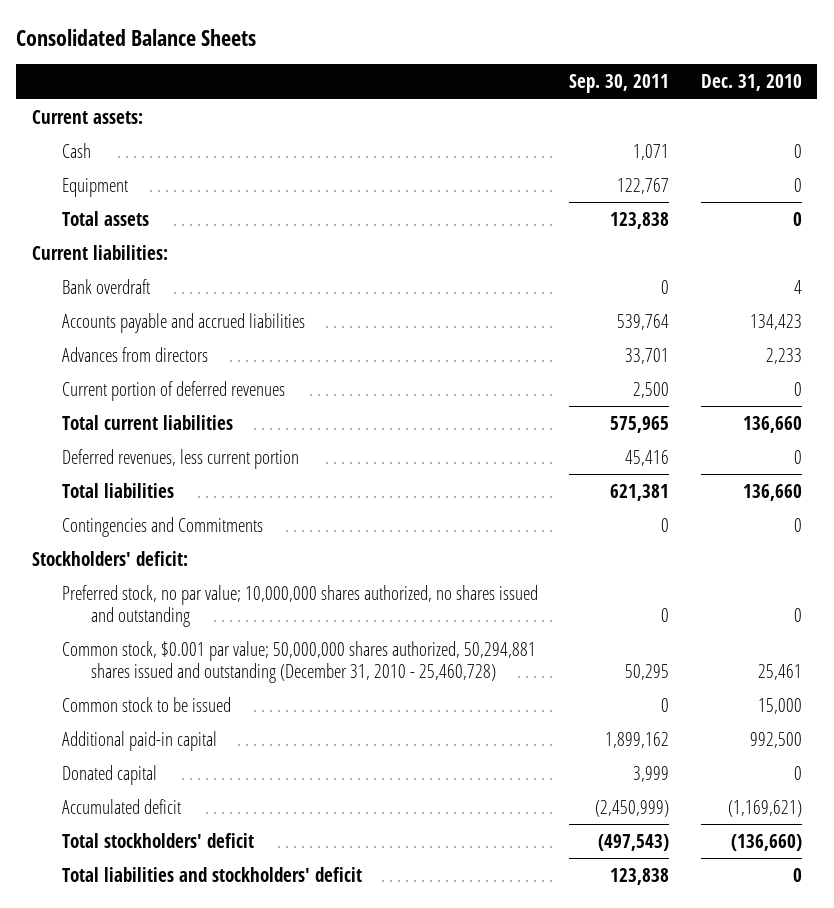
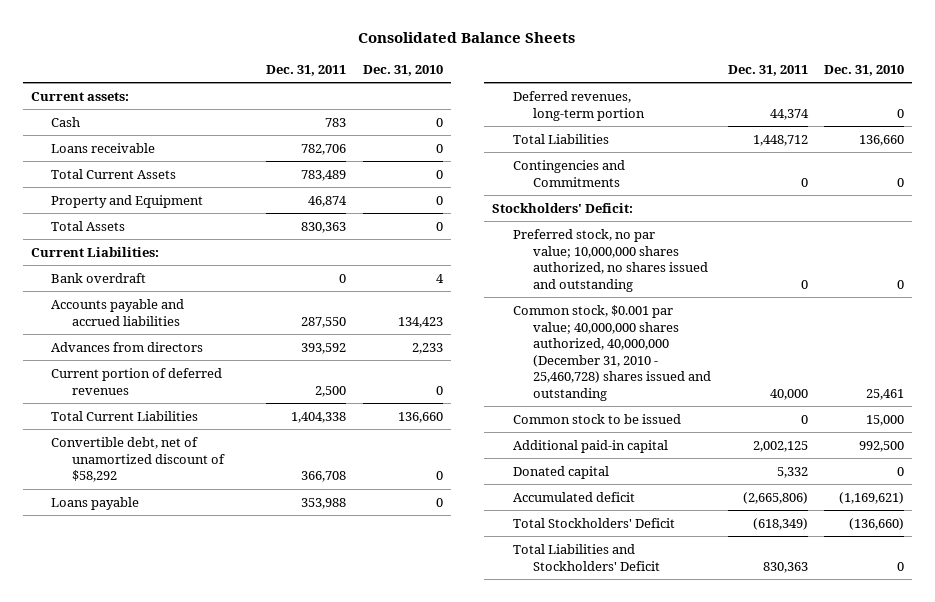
[569,74,670,94] Sep. 30, 2011 -> none
none -> [266,65,347,77] Dec. 31, 2011
none -> [51,142,156,153] Loans receivable
none -> [51,168,177,179] Total Current Assets
[61,177,128,197] Equipment -> [51,194,204,208] Property and Equipment
[61,210,149,226] Total assets -> [51,220,126,231] Total Assets
[31,244,168,260] Current liabilities: -> [30,246,159,257] Current Liabilities:
[61,414,233,430] Total current liabilities -> [51,410,199,421] Total Current Liabilities
none -> [51,436,226,483] Convertible debt, net of unamortized discount of $58,292
none -> [51,496,140,510] Loans payable
[61,448,299,469] Deferred revenues, less current portion -> [512,90,646,121] Deferred revenues, long-term portion
[61,482,174,498] Total liabilities -> [512,133,609,144] Total Liabilities
[31,550,188,566] Stockholders' deficit: -> [492,202,634,213] Stockholders' Deficit:
[61,640,536,683] Common stock, $0.001 par value; 50,000,000 shares authorized, 50,294,881 shares issued and outstanding (December 31, 2010 - 25,460,728) -> [512,304,712,402] Common stock, $0.001 par value; 40,000,000 shares authorized, 40,000,000 (December 31, 2010 - 25,460,728) shares issued and outstanding
[61,832,254,848] Total stockholders' deficit -> [512,517,675,528] Total Stockholders' Deficit
[61,866,362,882] Total liabilities and stockholders' deficit -> [512,543,661,571] Total Liabilities and Stockholders' Deficit

